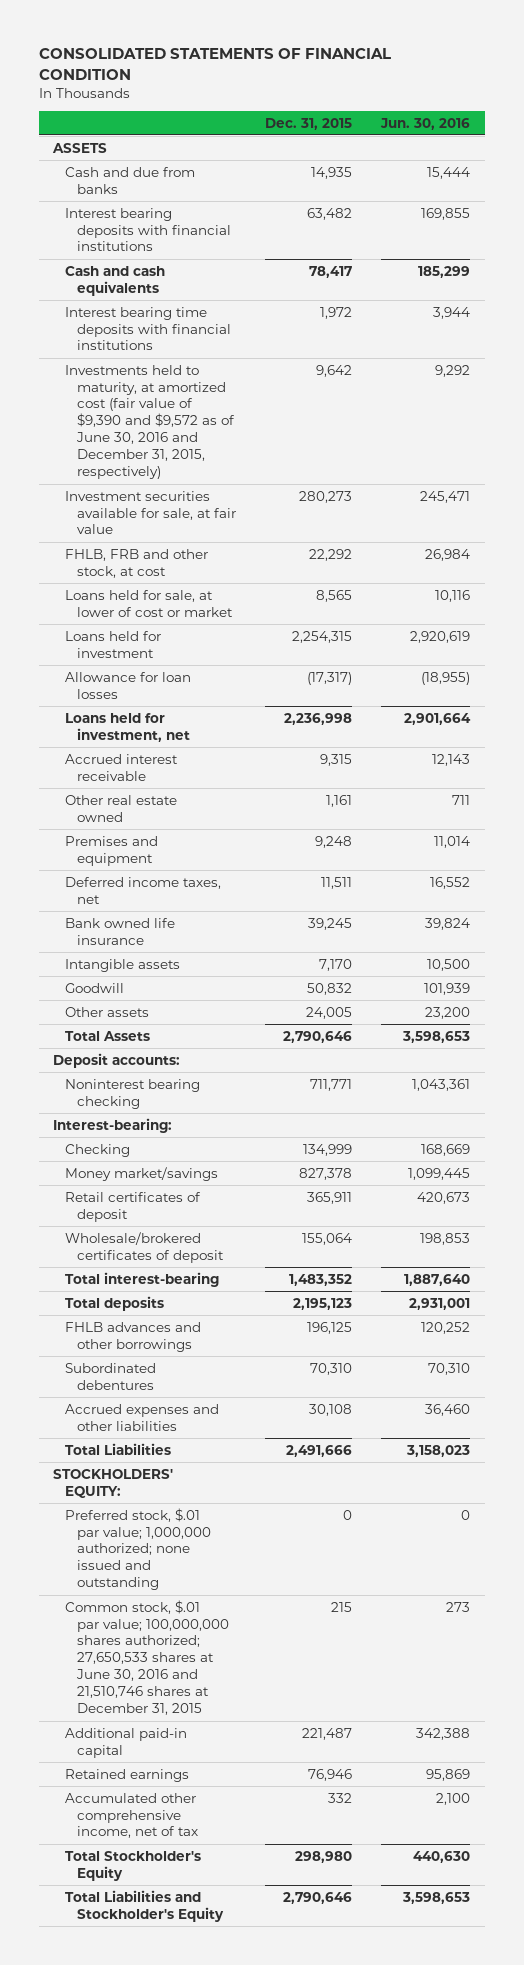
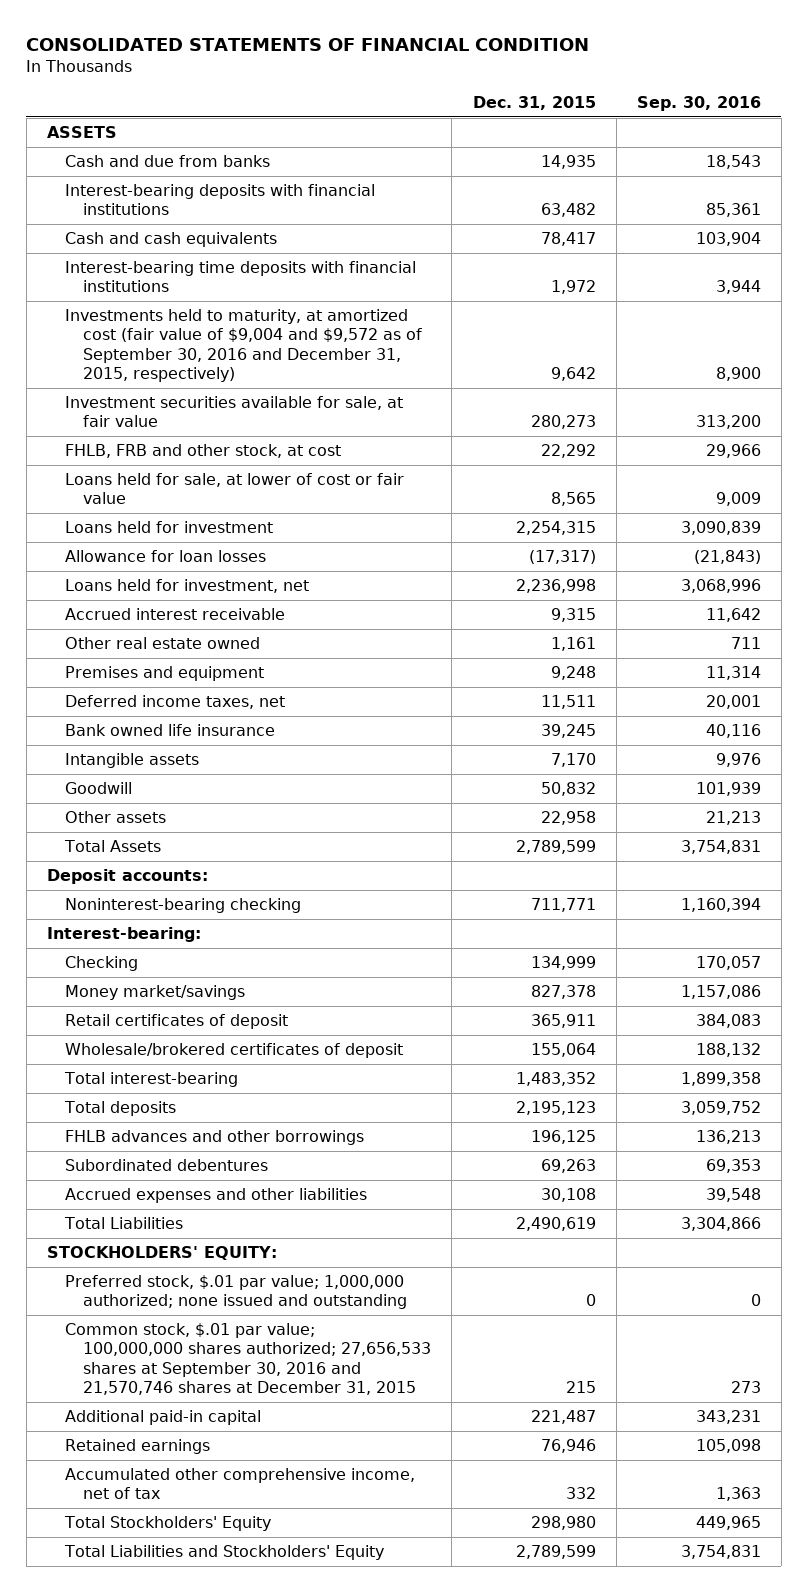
[380,117,471,130] Jun. 30, 2016 -> none
none -> [636,95,761,111] Sep. 30, 2016
[65,207,232,252] Interest bearing deposits with financial institutions -> [65,184,376,216] Interest-bearing deposits with financial institutions
[65,306,232,351] Interest bearing time deposits with financial institutions -> [65,261,417,293] Interest-bearing time deposits with financial institutions
[65,364,236,480] Investments held to maturity, at amortized cost (fair value of $9,390 and $9,572 as of June 30, 2016 and December 31, 2015, respectively) -> [65,309,423,382] Investments held to maturity, at amortized cost (fair value of $9,004 and $9,572 as of September 30, 2016 and December 31, 2015, respectively)
[65,589,234,617] Loans held for sale, at lower of cost or market -> [65,473,405,505] Loans held for sale, at lower of cost or fair value
[306,1006,353,1019] 24,005 -> [540,811,596,826] 22,958
[283,1030,353,1043] 2,790,646 -> [515,840,596,855] 2,789,599
[65,1078,201,1109] Noninterest bearing checking -> [65,898,302,914] Noninterest-bearing checking
[310,1362,353,1375] 70,310 -> [540,1159,596,1174] 69,263
[286,1444,353,1457] 2,491,666 -> [515,1217,596,1232] 2,490,619
[65,1599,230,1716] Common stock, $.01 par value; 100,000,000 shares authorized; 27,650,533 shares at June 30, 2016 and 21,510,746 shares at December 31, 2015 -> [65,1323,432,1395] Common stock, $.01 par value; 100,000,000 shares authorized; 27,656,533 shares at September 30, 2016 and 21,570,746 shares at December 31, 2015
[65,1850,202,1881] Total Stockholder's Equity -> [64,1516,272,1532] Total Stockholders' Equity
[65,1889,225,1922] Total Liabilities and Stockholder's Equity -> [64,1545,385,1561] Total Liabilities and Stockholders' Equity
[283,1891,353,1904] 2,790,646 -> [515,1545,596,1560] 2,789,599

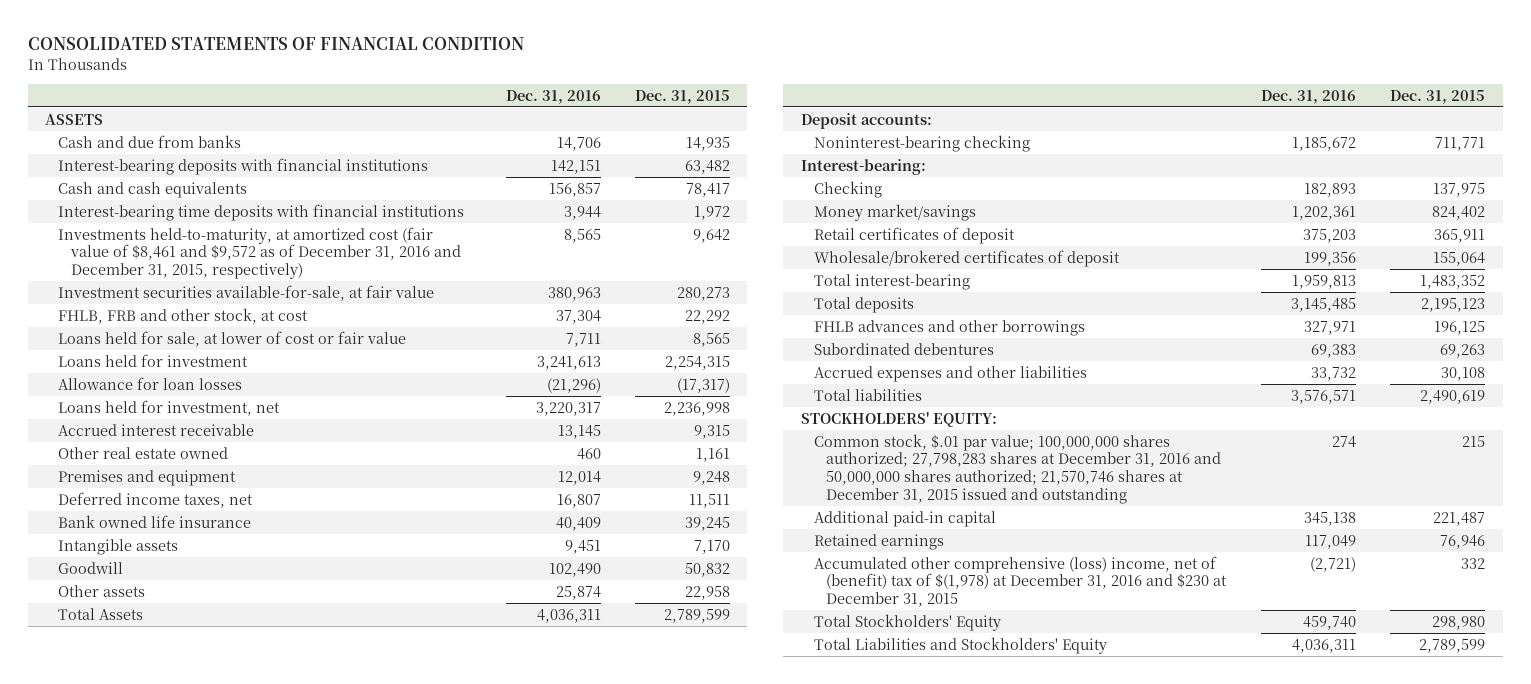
[636,95,761,111] Sep. 30, 2016 -> none
none -> [505,89,601,104] Dec. 31, 2016
[65,309,423,382] Investments held to maturity, at amortized cost (fair value of $9,004 and $9,572 as of September 30, 2016 and December 31, 2015, respectively) -> [58,226,462,279] Investments held-to-maturity, at amortized cost (fair value of $8,461 and $9,572 as of December 31, 2016 and December 31, 2015, respectively)
[65,396,404,428] Investment securities available for sale, at fair value -> [58,284,435,301] Investment securities available-for-sale, at fair value
[530,956,596,971] 134,999 -> [1433,182,1486,197] 137,975
[530,985,596,1000] 827,378 -> [1432,205,1486,220] 824,402
[64,1217,184,1230] Total Liabilities -> [813,388,922,401] Total liabilities
[65,1275,408,1310] Preferred stock, $.01 par value; 1,000,000 authorized; none issued and outstanding -> none
[65,1323,432,1395] Common stock, $.01 par value; 100,000,000 shares authorized; 27,656,533 shares at September 30, 2016 and 21,570,746 shares at December 31, 2015 -> [813,433,1222,504] Common stock, $.01 par value; 100,000,000 shares authorized; 27,798,283 shares at December 31, 2016 and 50,000,000 shares authorized; 21,570,746 shares at December 31, 2015 issued and outstanding
[65,1468,416,1500] Accumulated other comprehensive income, net of tax -> [813,555,1228,607] Accumulated other comprehensive (loss) income, net of (benefit) tax of $(1,978) at December 31, 2016 and $230 at December 31, 2015

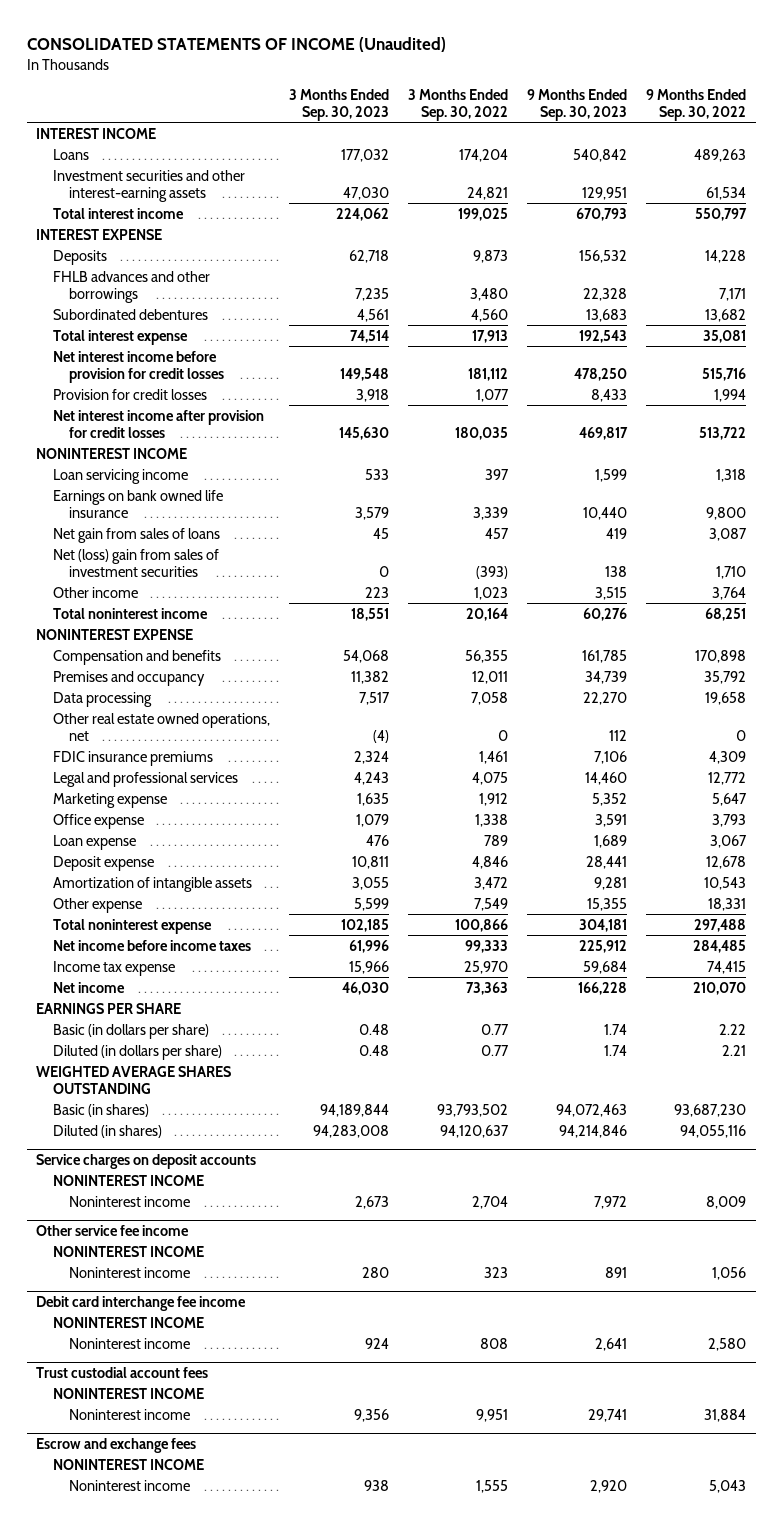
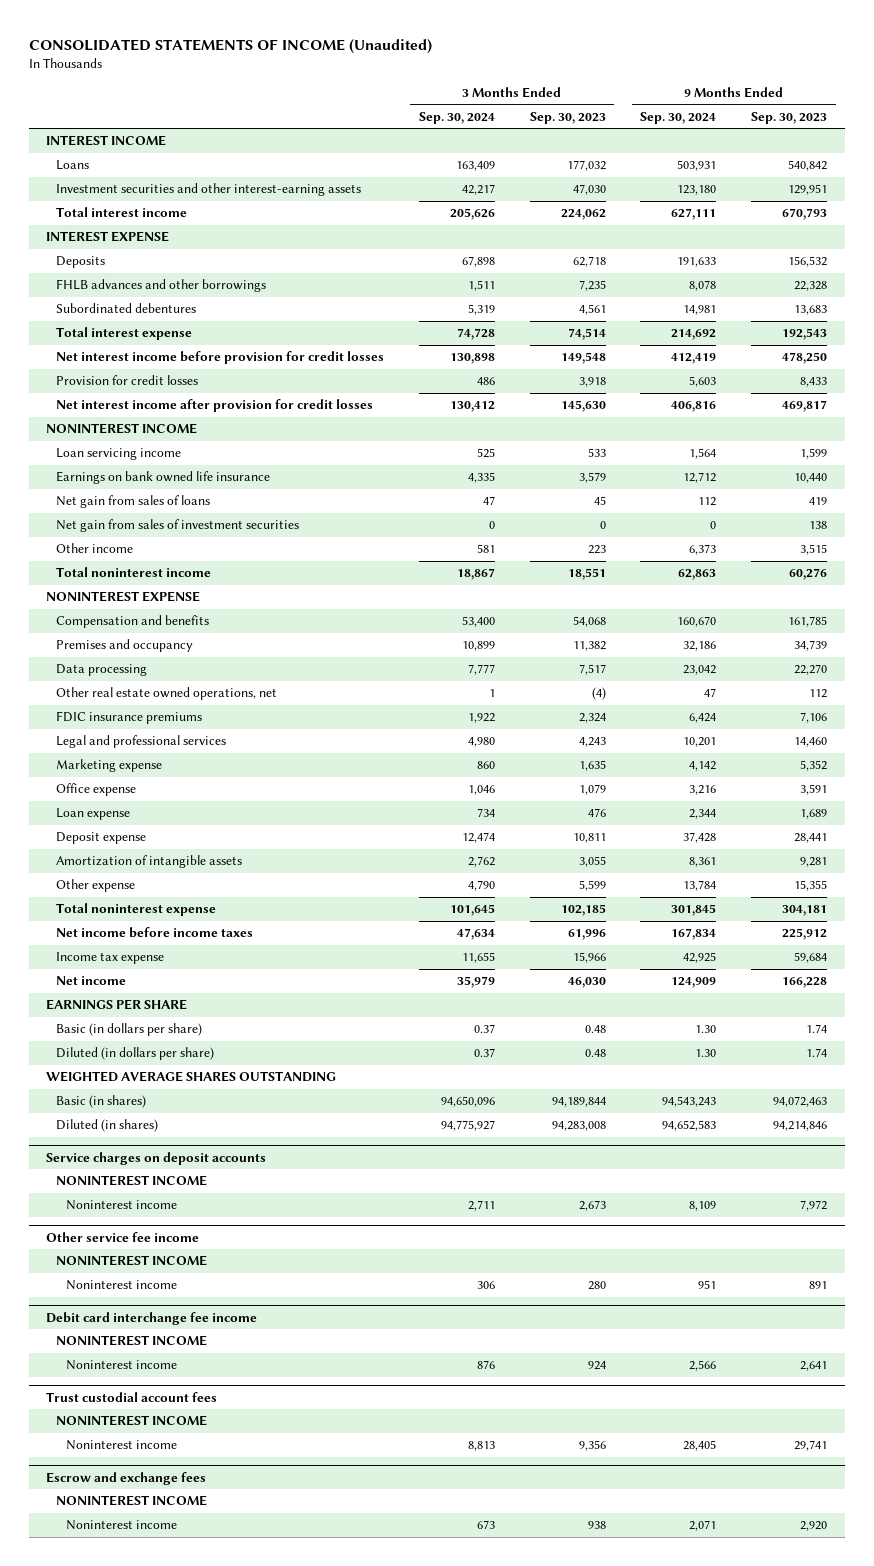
[407,88,508,122] 3 Months Ended Sep. 30, 2022 -> none
[646,88,747,122] 9 Months Ended Sep. 30, 2022 -> none
none -> [418,111,495,124] Sep. 30, 2024
none -> [640,111,717,124] Sep. 30, 2024
[52,548,219,577] Net (loss) gain from sales of investment securities -> [56,519,300,533] Net gain from sales of investment securities

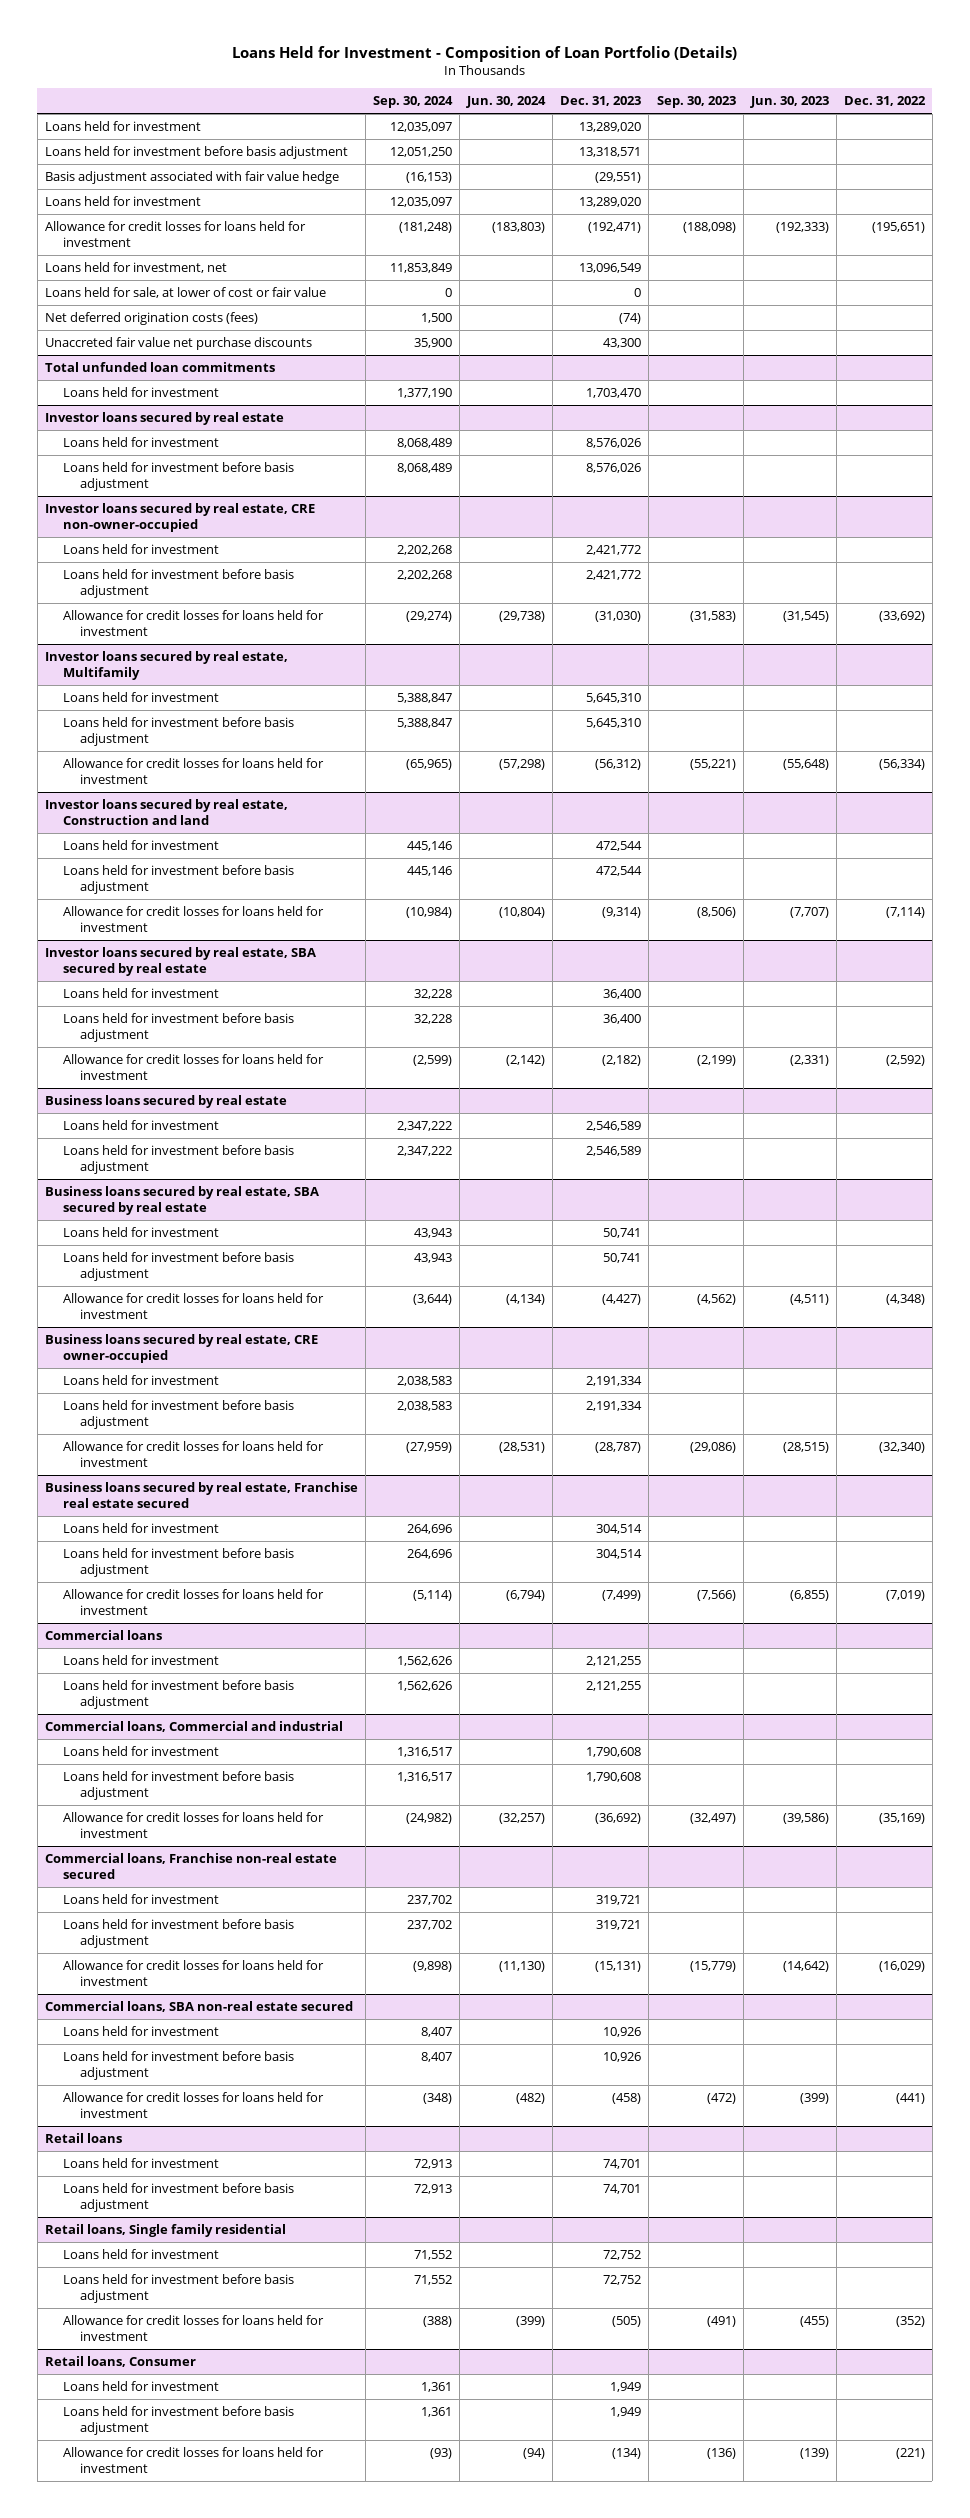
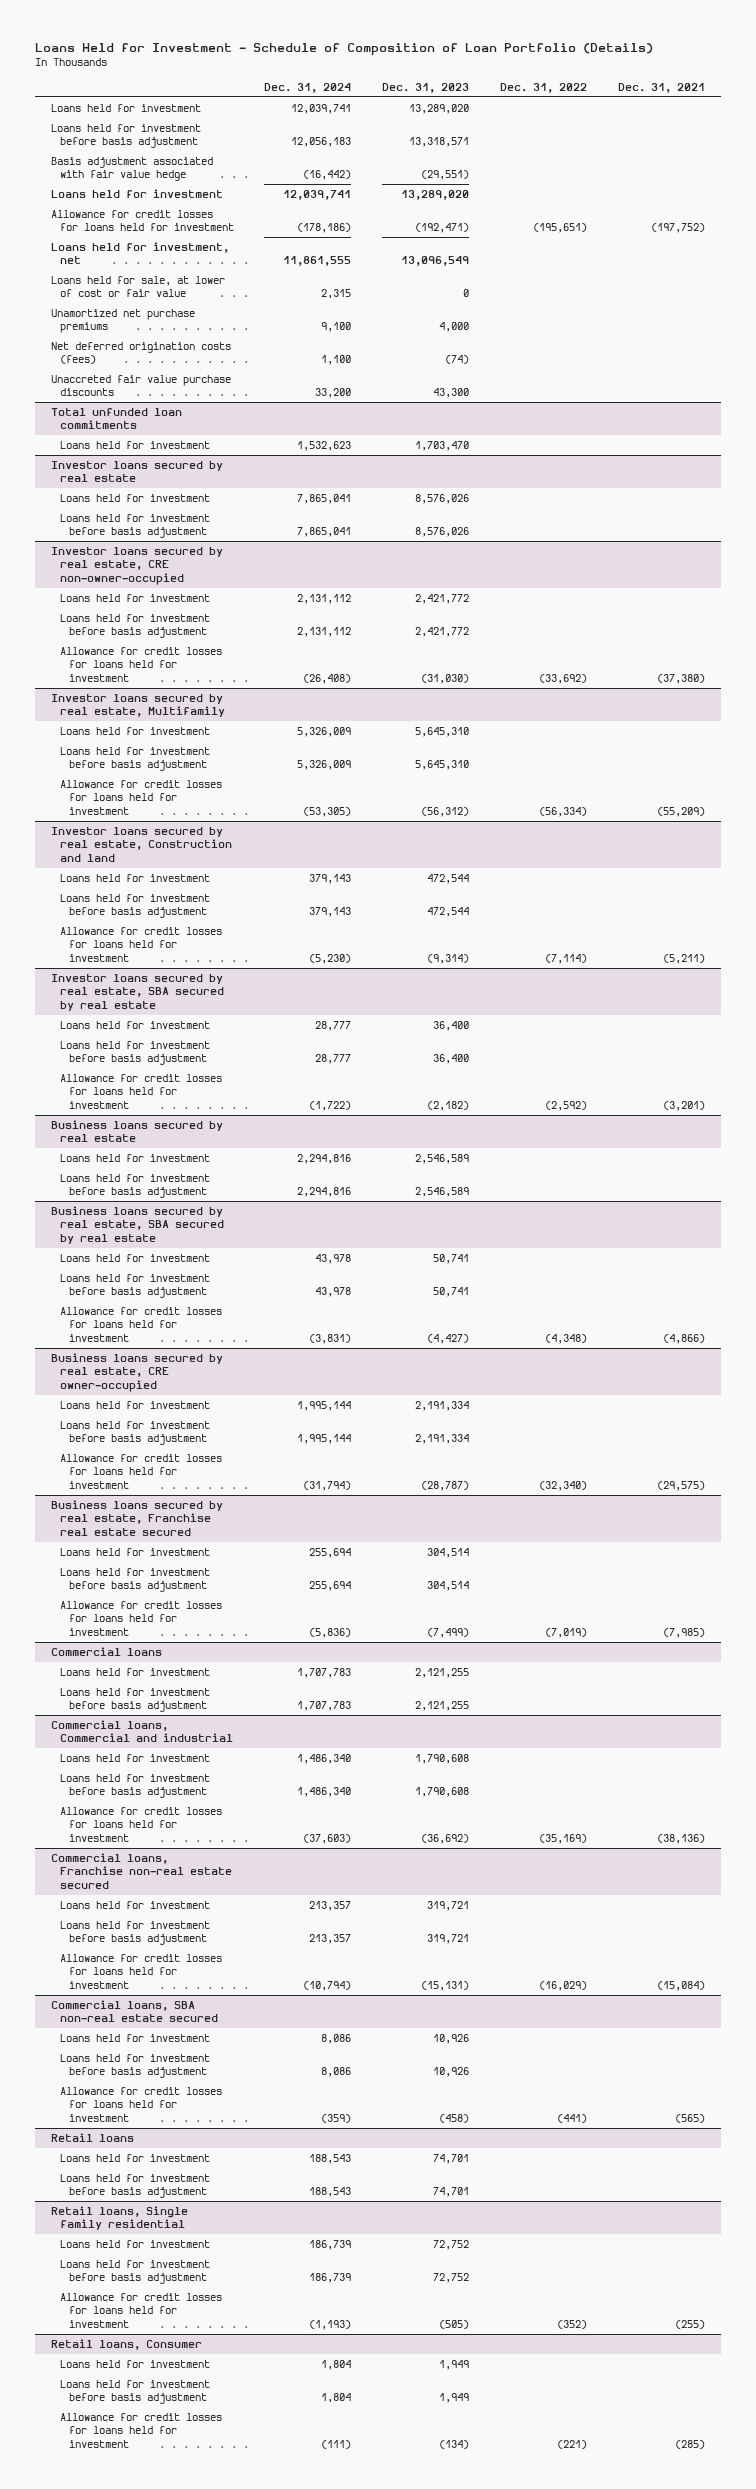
[231,45,737,62] Loans Held for Investment - Composition of Loan Portfolio (Details) -> [35,42,654,55] Loans Held for Investment - Schedule of Composition of Loan Portfolio (Details)
[373,96,454,109] Sep. 30, 2024 -> none
[466,96,547,109] Jun. 30, 2024 -> none
[656,96,736,109] Sep. 30, 2023 -> none
[749,96,829,109] Jun. 30, 2023 -> none
none -> [264,82,352,93] Dec. 31, 2024
none -> [618,82,706,93] Dec. 31, 2021
none -> [50,309,195,334] Unamortized net purchase premiums
[44,337,312,351] Unaccreted fair value net purchase discounts -> [50,375,231,397] Unaccreted fair value purchase discounts

